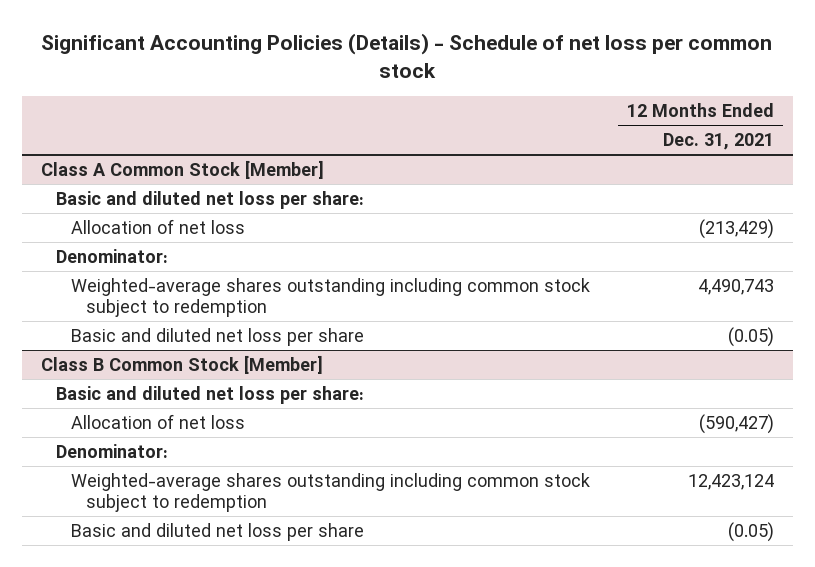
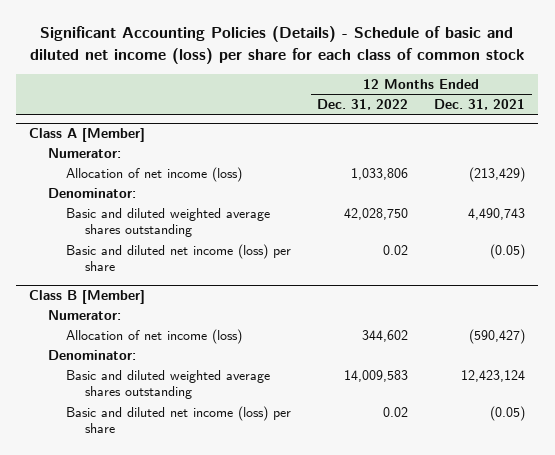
[41,33,773,79] Significant Accounting Policies (Details) - Schedule of net loss per common stock -> [30,25,525,64] Significant Accounting Policies (Details) - Schedule of basic and diluted net income (loss) per share for each class of common stock
none -> [317,99,409,111] Dec. 31, 2022
[55,190,364,209] Basic and diluted net loss per share: -> none
[40,159,324,179] Class A Common Stock [Member] -> [29,128,146,143] Class A [Member]
none -> [47,148,121,159] Numerator:
[70,218,245,234] Allocation of net loss -> [66,167,243,183] Allocation of net income (loss)
[55,385,364,404] Basic and diluted net loss per share: -> none
[70,277,590,318] Weighted-average shares outstanding including common stock subject to redemption -> [66,208,271,238] Basic and diluted weighted average shares outstanding
[70,327,364,346] Basic and diluted net loss per share -> [66,244,292,272] Basic and diluted net income (loss) per share
[40,354,323,374] Class B Common Stock [Member] -> [29,290,146,305] Class B [Member]
none -> [47,310,121,321] Numerator:
[70,413,245,429] Allocation of net loss -> [66,329,243,345] Allocation of net income (loss)
[70,472,590,513] Weighted-average shares outstanding including common stock subject to redemption -> [66,370,271,400] Basic and diluted weighted average shares outstanding
[70,522,364,541] Basic and diluted net loss per share -> [66,406,292,434] Basic and diluted net income (loss) per share

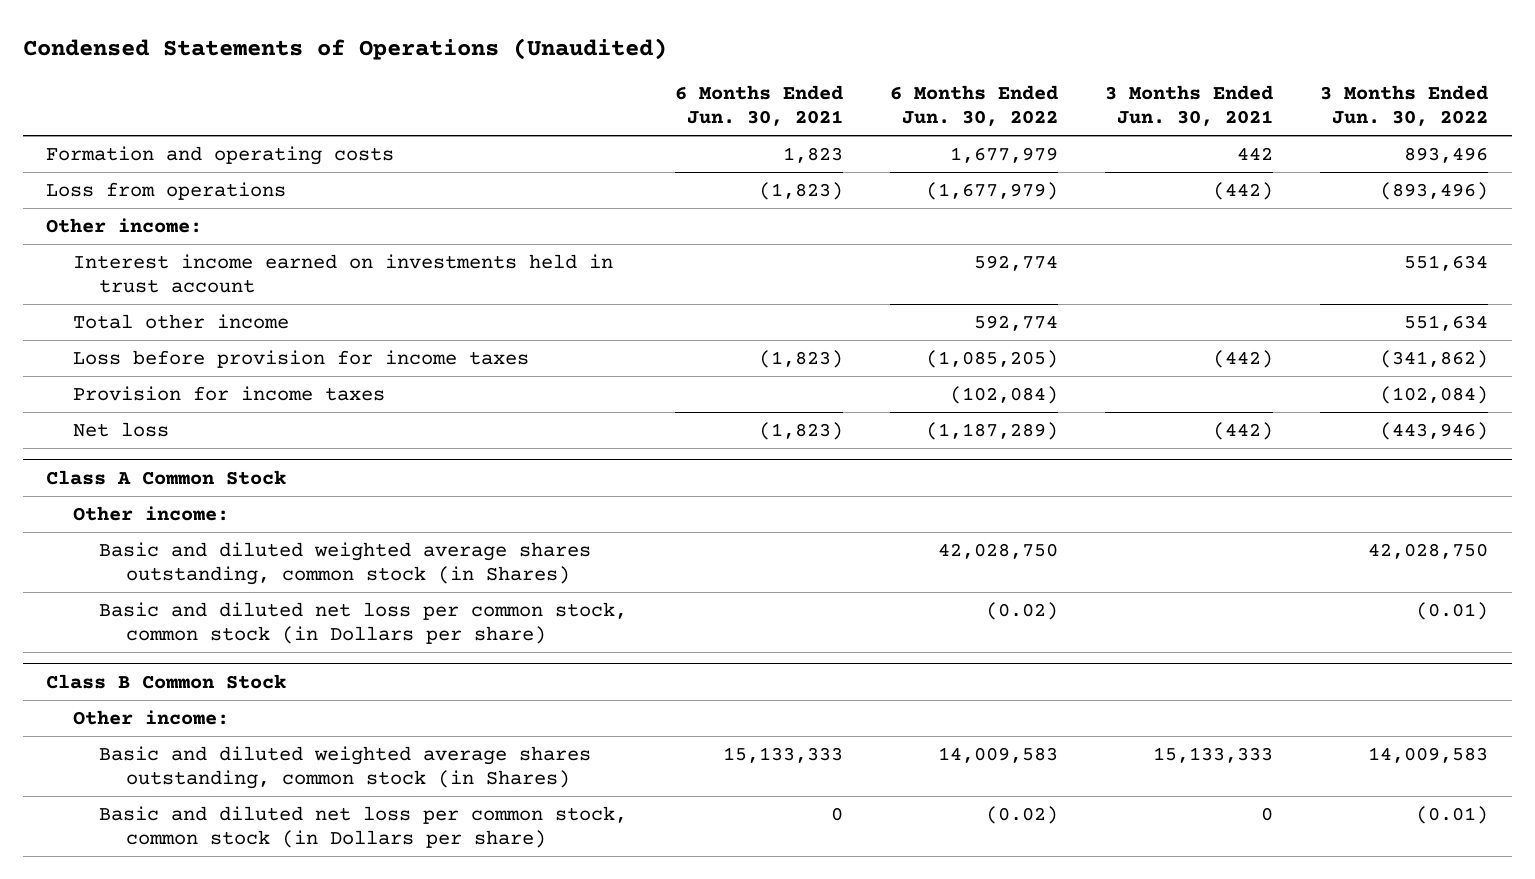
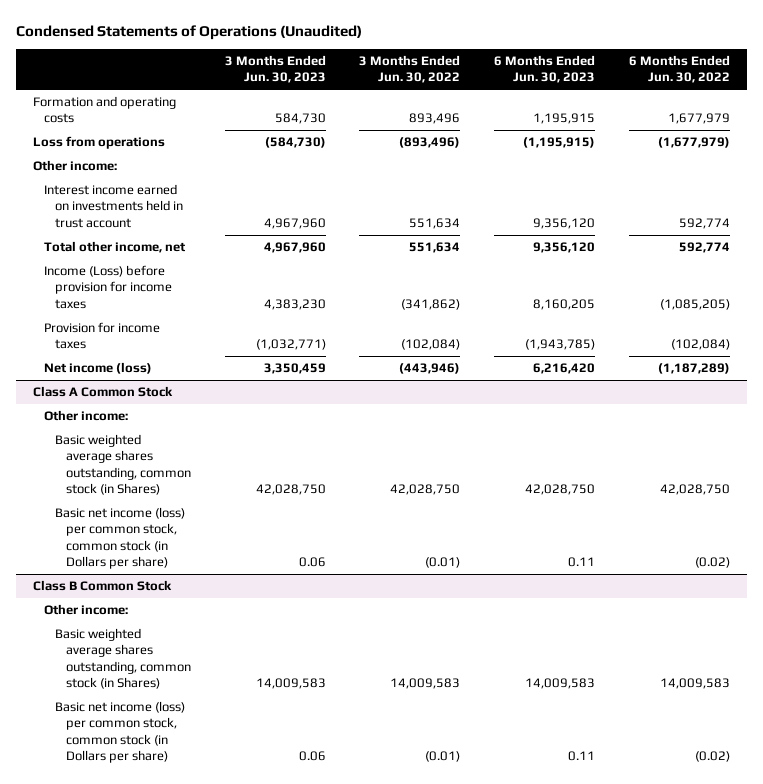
[674,85,843,127] 6 Months Ended Jun. 30, 2021 -> none
[1105,85,1274,127] 3 Months Ended Jun. 30, 2021 -> none
none -> [224,55,326,84] 3 Months Ended Jun. 30, 2023
none -> [494,55,596,84] 6 Months Ended Jun. 30, 2023
[72,313,289,329] Total other income -> [43,241,186,254] Total other income, net
[72,349,529,368] Loss before provision for income taxes -> [43,265,172,309] Income (Loss) before provision for income taxes
[72,421,169,437] Net loss -> [43,362,152,375] Net income (loss)
[99,541,592,585] Basic and diluted weighted average shares outstanding, common stock (in Shares) -> [54,434,191,495] Basic weighted average shares outstanding, common stock (in Shares)
[99,601,628,644] Basic and diluted net loss per common stock, common stock (in Dollars per share) -> [54,507,185,569] Basic net income (loss) per common stock, common stock (in Dollars per share)
[99,745,592,789] Basic and diluted weighted average shares outstanding, common stock (in Shares) -> [54,628,191,689] Basic weighted average shares outstanding, common stock (in Shares)
[99,805,628,848] Basic and diluted net loss per common stock, common stock (in Dollars per share) -> [54,701,185,763] Basic net income (loss) per common stock, common stock (in Dollars per share)

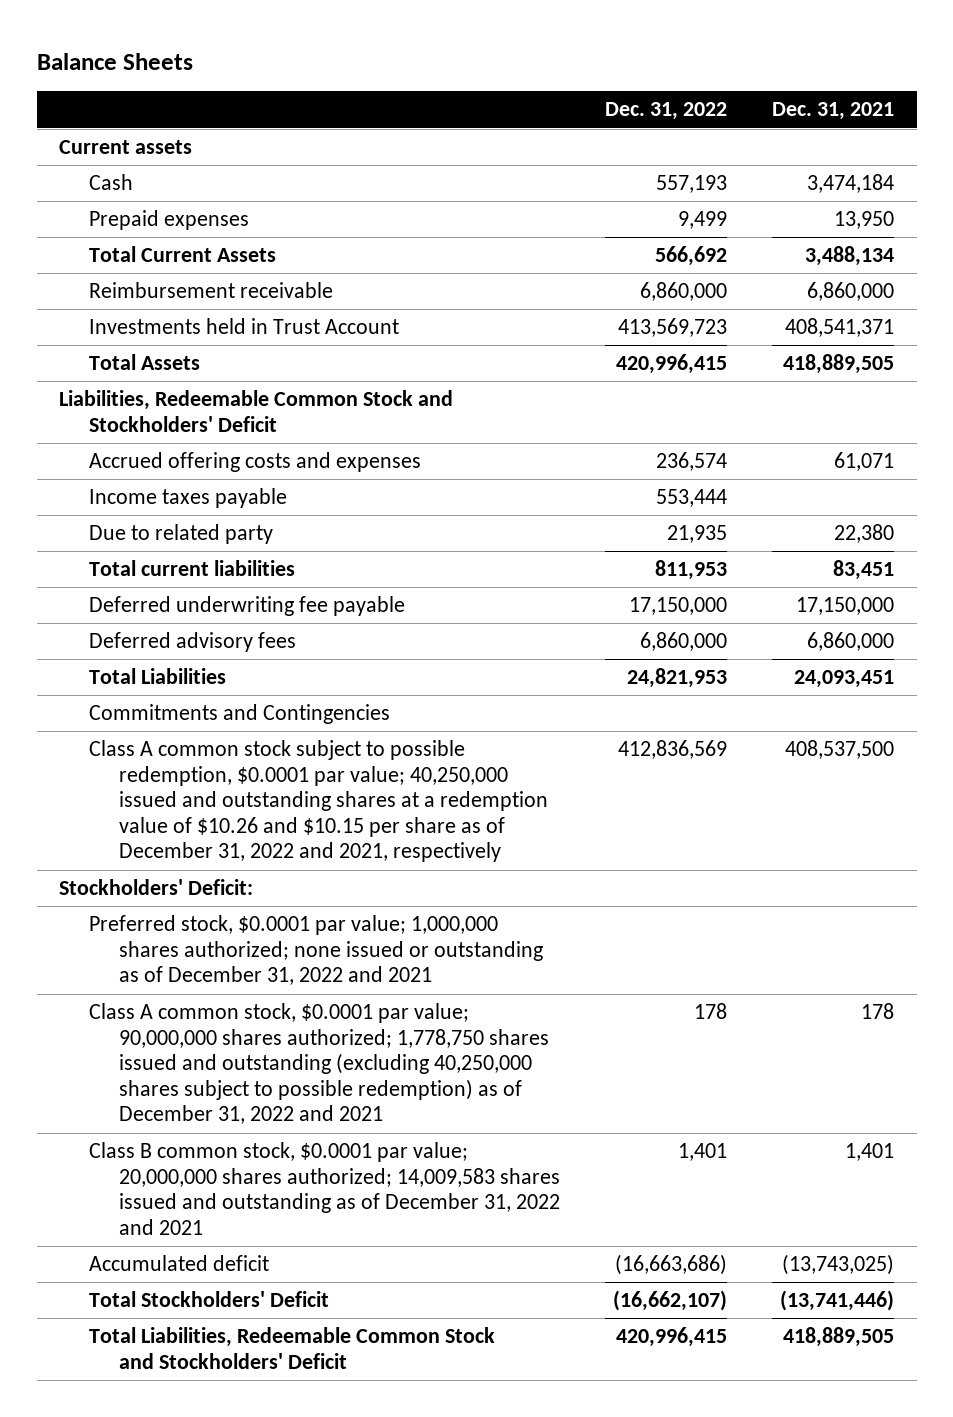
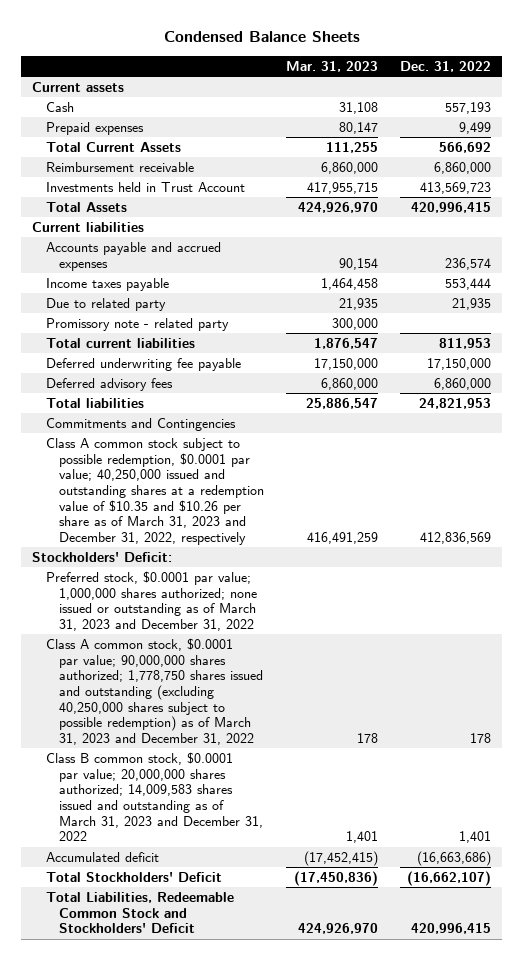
[36,52,193,70] Balance Sheets -> [163,31,360,43] Condensed Balance Sheets
[772,102,895,121] Dec. 31, 2021 -> none
none -> [286,60,379,72] Mar. 31, 2023
[59,390,454,432] Liabilities, Redeemable Common Stock and Stockholders' Deficit -> none
none -> [32,221,145,232] Current liabilities
[88,452,421,473] Accrued offering costs and expenses -> [45,241,221,271] Accounts payable and accrued expenses
none -> [45,317,229,331] Promissory note - related party
[88,668,226,685] Total Liabilities -> [45,397,144,408] Total liabilities
[88,740,548,863] Class A common stock subject to possible redemption, $0.0001 par value; 40,250,000 issued and outstanding shares at a redemption value of $10.26 and $10.15 per share as of December 31, 2022 and 2021, respectively -> [45,437,265,546] Class A common stock subject to possible redemption, $0.0001 par value; 40,250,000 issued and outstanding shares at a redemption value of $10.35 and $10.26 per share as of March 31, 2023 and December 31, 2022, respectively
[88,915,543,986] Preferred stock, $0.0001 par value; 1,000,000 shares authorized; none issued or outstanding as of December 31, 2022 and 2021 -> [45,570,258,631] Preferred stock, $0.0001 par value; 1,000,000 shares authorized; none issued or outstanding as of March 31, 2023 and December 31, 2022
[88,1003,549,1125] Class A common stock, $0.0001 par value; 90,000,000 shares authorized; 1,778,750 shares issued and outstanding (excluding 40,250,000 shares subject to possible redemption) as of December 31, 2022 and 2021 -> [45,637,264,746] Class A common stock, $0.0001 par value; 90,000,000 shares authorized; 1,778,750 shares issued and outstanding (excluding 40,250,000 shares subject to possible redemption) as of March 31, 2023 and December 31, 2022
[88,1142,560,1235] Class B common stock, $0.0001 par value; 20,000,000 shares authorized; 14,009,583 shares issued and outstanding as of December 31, 2022 and 2021 -> [45,751,264,842] Class B common stock, $0.0001 par value; 20,000,000 shares authorized; 14,009,583 shares issued and outstanding as of March 31, 2023 and December 31, 2022

